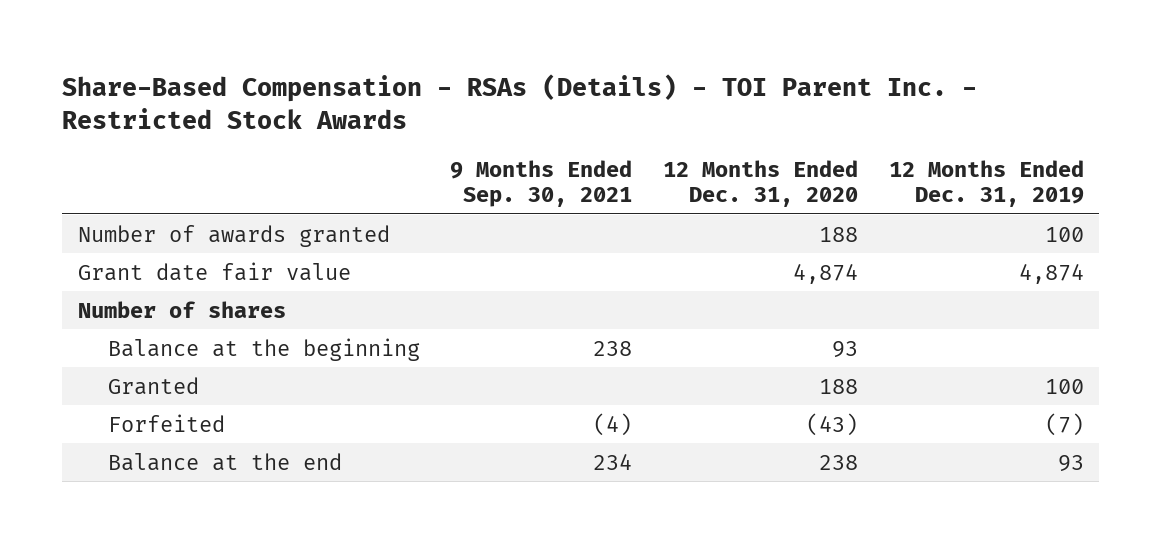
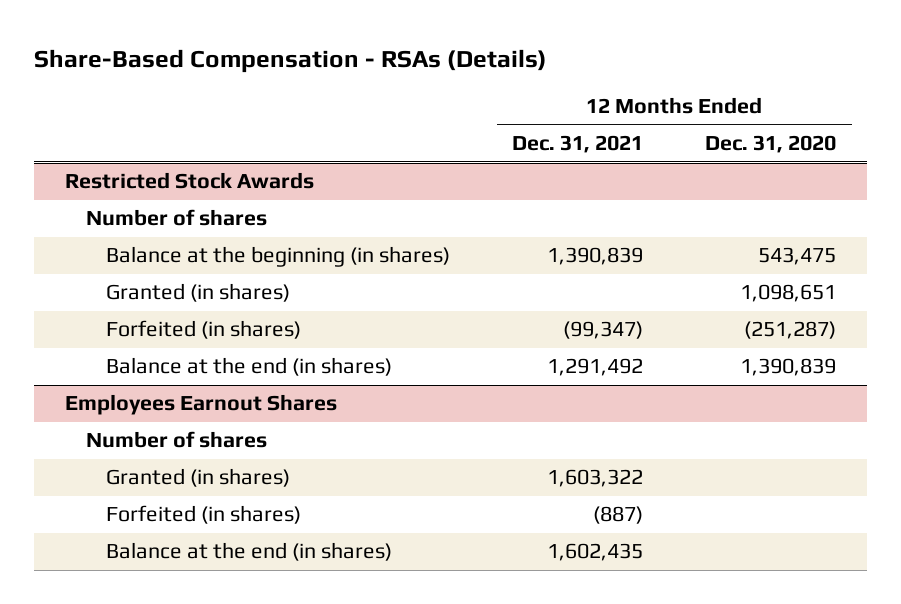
[62,73,978,129] Share-Based Compensation - RSAs (Details) - TOI Parent Inc. - Restricted Stock Awards -> [33,48,547,73] Share-Based Compensation - RSAs (Details)
[450,159,633,208] 9 Months Ended Sep. 30, 2021 -> none
[888,159,1084,208] 12 Months Ended Dec. 31, 2019 -> none
none -> [512,135,644,154] Dec. 31, 2021
[77,224,390,247] Number of awards granted -> none
[77,261,351,281] Grant date fair value -> none
[77,300,286,318] Number of shares -> none
[107,337,420,361] Balance at the beginning -> none
[107,376,199,395] Granted -> none
[107,413,225,432] Forfeited -> none
[107,452,342,471] Balance at the end -> none
none -> [64,172,314,190] Restricted Stock Awards
none -> [85,209,267,227] Number of shares
none -> [106,246,451,268] Balance at the beginning (in shares)
none -> [106,283,291,303] Granted (in shares)
none -> [106,320,302,340] Forfeited (in shares)
none -> [106,357,393,377] Balance at the end (in shares)
none -> [64,394,337,416] Employees Earnout Shares
none -> [85,431,267,449] Number of shares
none -> [106,468,291,488] Granted (in shares)
none -> [106,505,302,525] Forfeited (in shares)
none -> [106,542,393,562] Balance at the end (in shares)

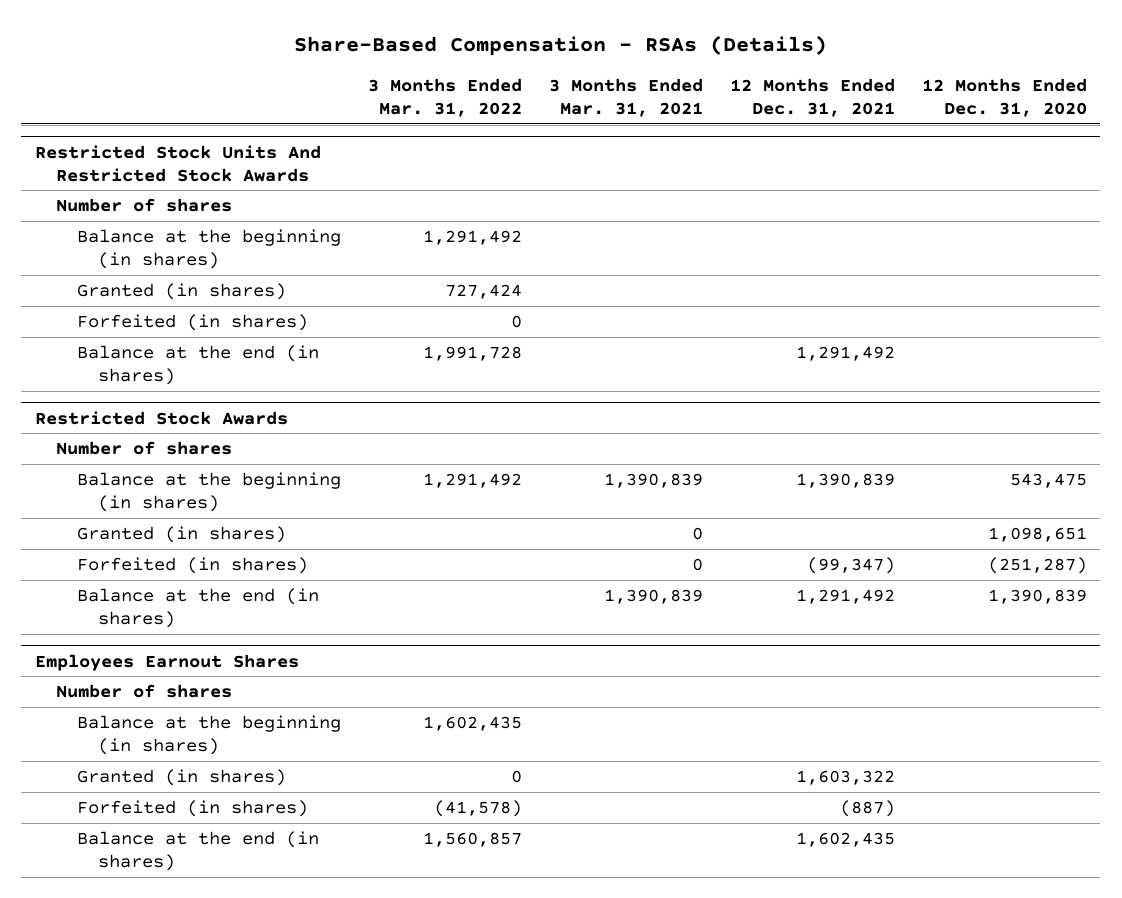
none -> [367,77,522,118] 3 Months Ended Mar. 31, 2022
none -> [548,77,703,118] 3 Months Ended Mar. 31, 2021
none -> [34,144,321,182] Restricted Stock Units And Restricted Stock Awards
none -> [55,197,232,212] Number of shares
none -> [76,228,341,270] Balance at the beginning (in shares)
none -> [76,282,286,300] Granted (in shares)
none -> [76,313,308,331] Forfeited (in shares)
none -> [76,344,319,386] Balance at the end (in shares)
none -> [76,714,341,756] Balance at the beginning (in shares)

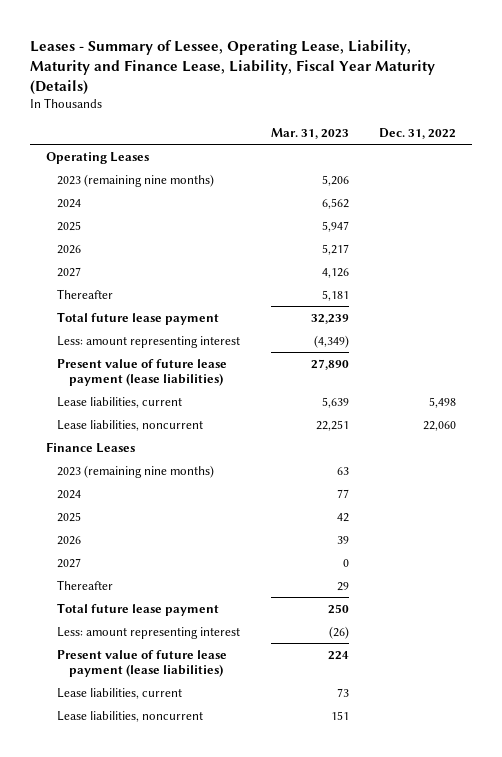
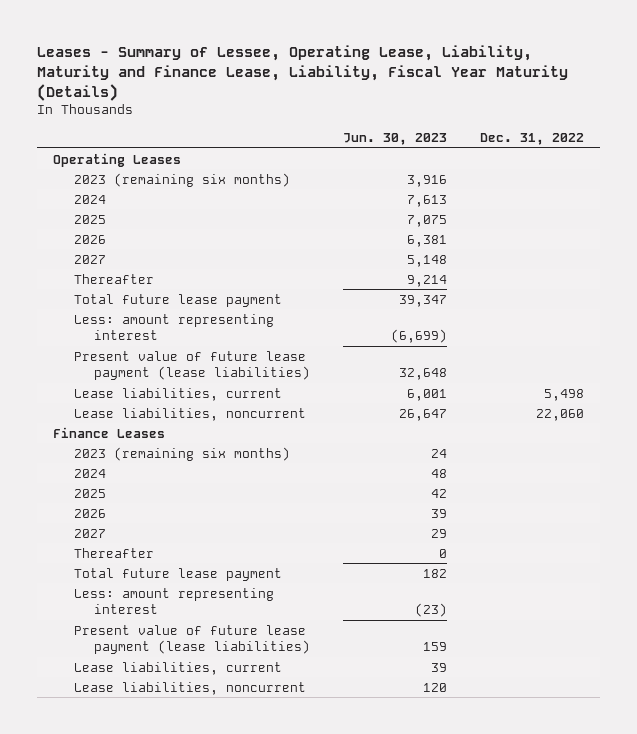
[270,128,349,140] Mar. 31, 2023 -> none
none -> [342,133,447,146] Jun. 30, 2023
[57,173,215,187] 2023 (remaining nine months) -> [73,172,290,187] 2023 (remaining six months)
[57,464,215,478] 2023 (remaining nine months) -> [73,446,290,461] 2023 (remaining six months)

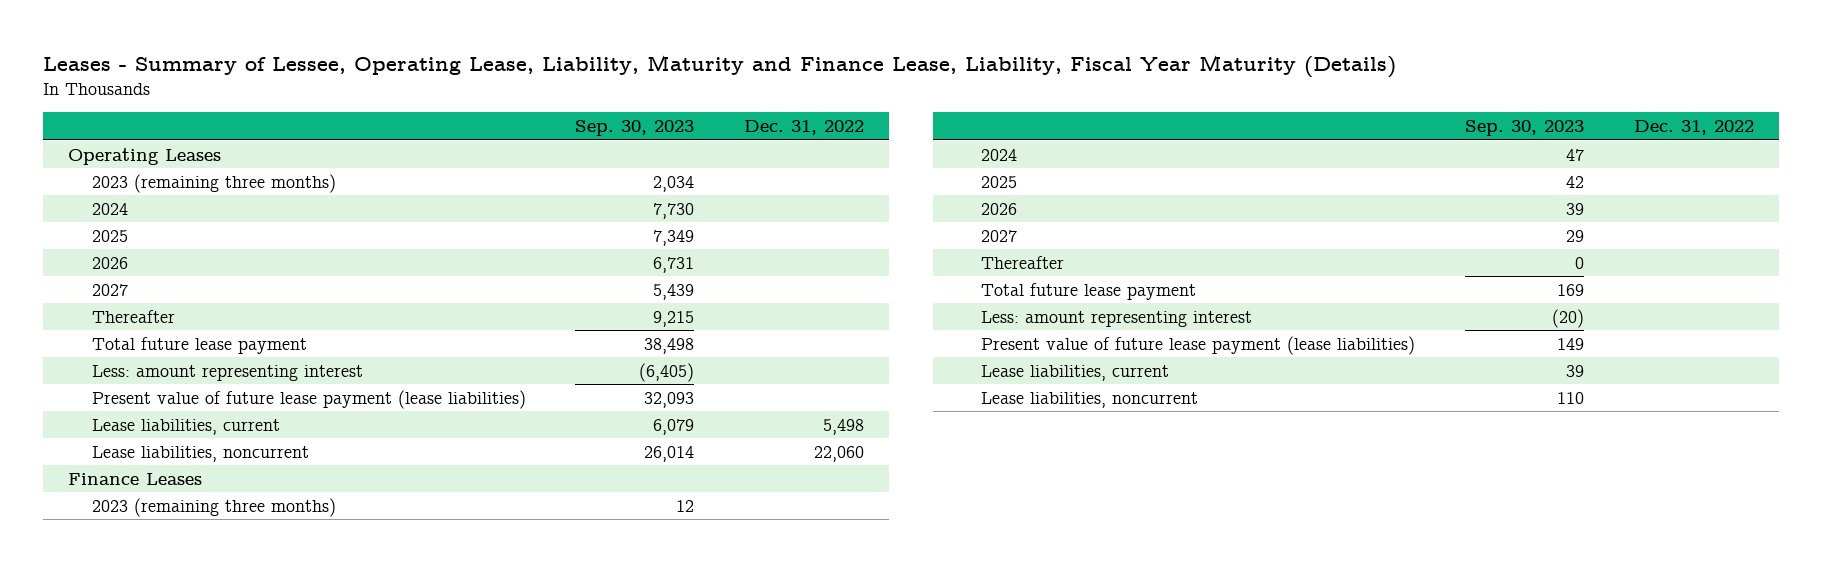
[342,133,447,146] Jun. 30, 2023 -> none
none -> [575,120,695,137] Sep. 30, 2023
[73,172,290,187] 2023 (remaining six months) -> [91,173,336,193] 2023 (remaining three months)
[73,446,290,461] 2023 (remaining six months) -> [91,497,336,517] 2023 (remaining three months)

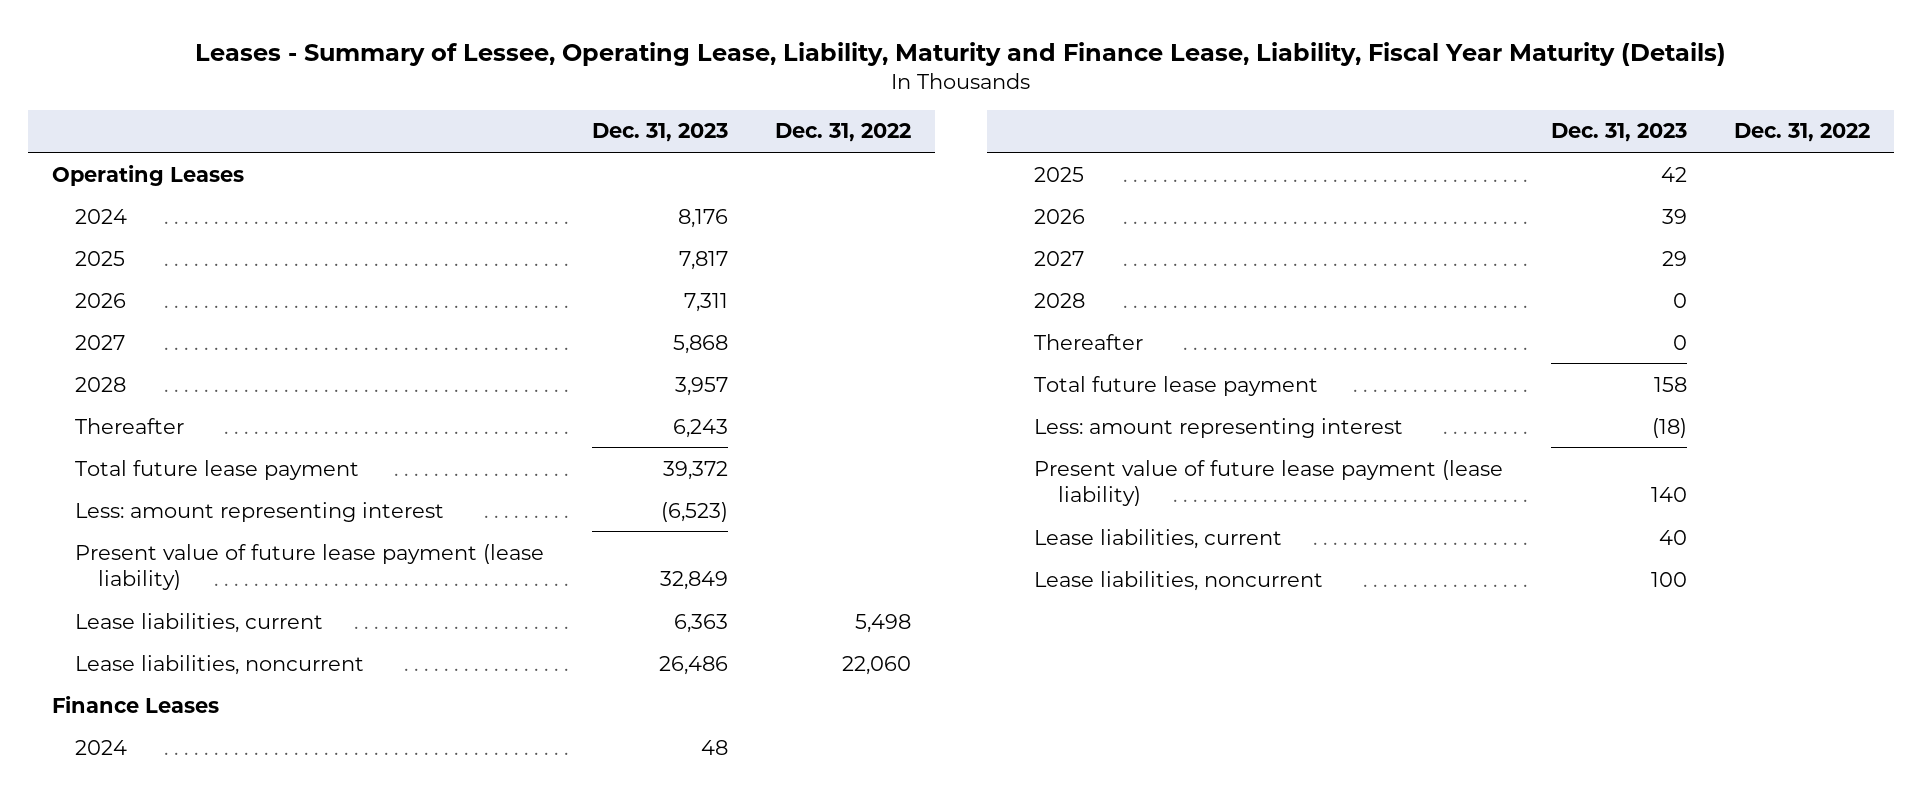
[575,120,695,137] Sep. 30, 2023 -> none
none -> [591,123,728,143] Dec. 31, 2023
[91,173,336,193] 2023 (remaining three months) -> none
none -> [75,376,127,392] 2028
[91,389,526,409] Present value of future lease payment (lease liabilities) -> [75,543,545,590] Present value of future lease payment (lease liability)
[91,497,336,517] 2023 (remaining three months) -> none
none -> [1034,292,1086,308] 2028
[981,335,1416,355] Present value of future lease payment (lease liabilities) -> [1034,459,1504,506] Present value of future lease payment (lease liability)

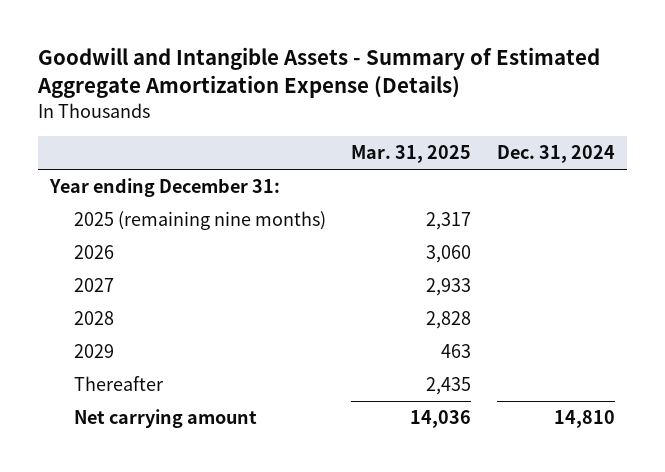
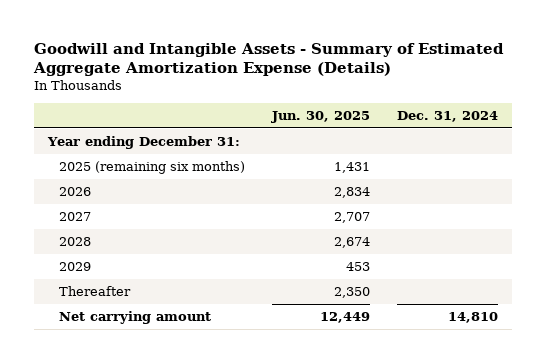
[351,145,472,164] Mar. 31, 2025 -> none
none -> [270,110,370,123] Jun. 30, 2025
[73,211,326,231] 2025 (remaining nine months) -> [58,160,245,174] 2025 (remaining six months)

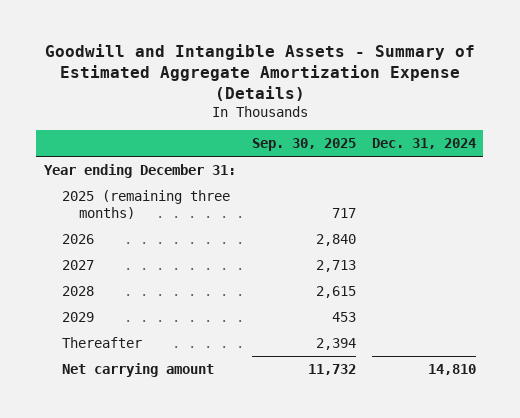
[270,110,370,123] Jun. 30, 2025 -> none
none -> [251,137,356,151] Sep. 30, 2025
[58,160,245,174] 2025 (remaining six months) -> [61,189,230,219] 2025 (remaining three months)

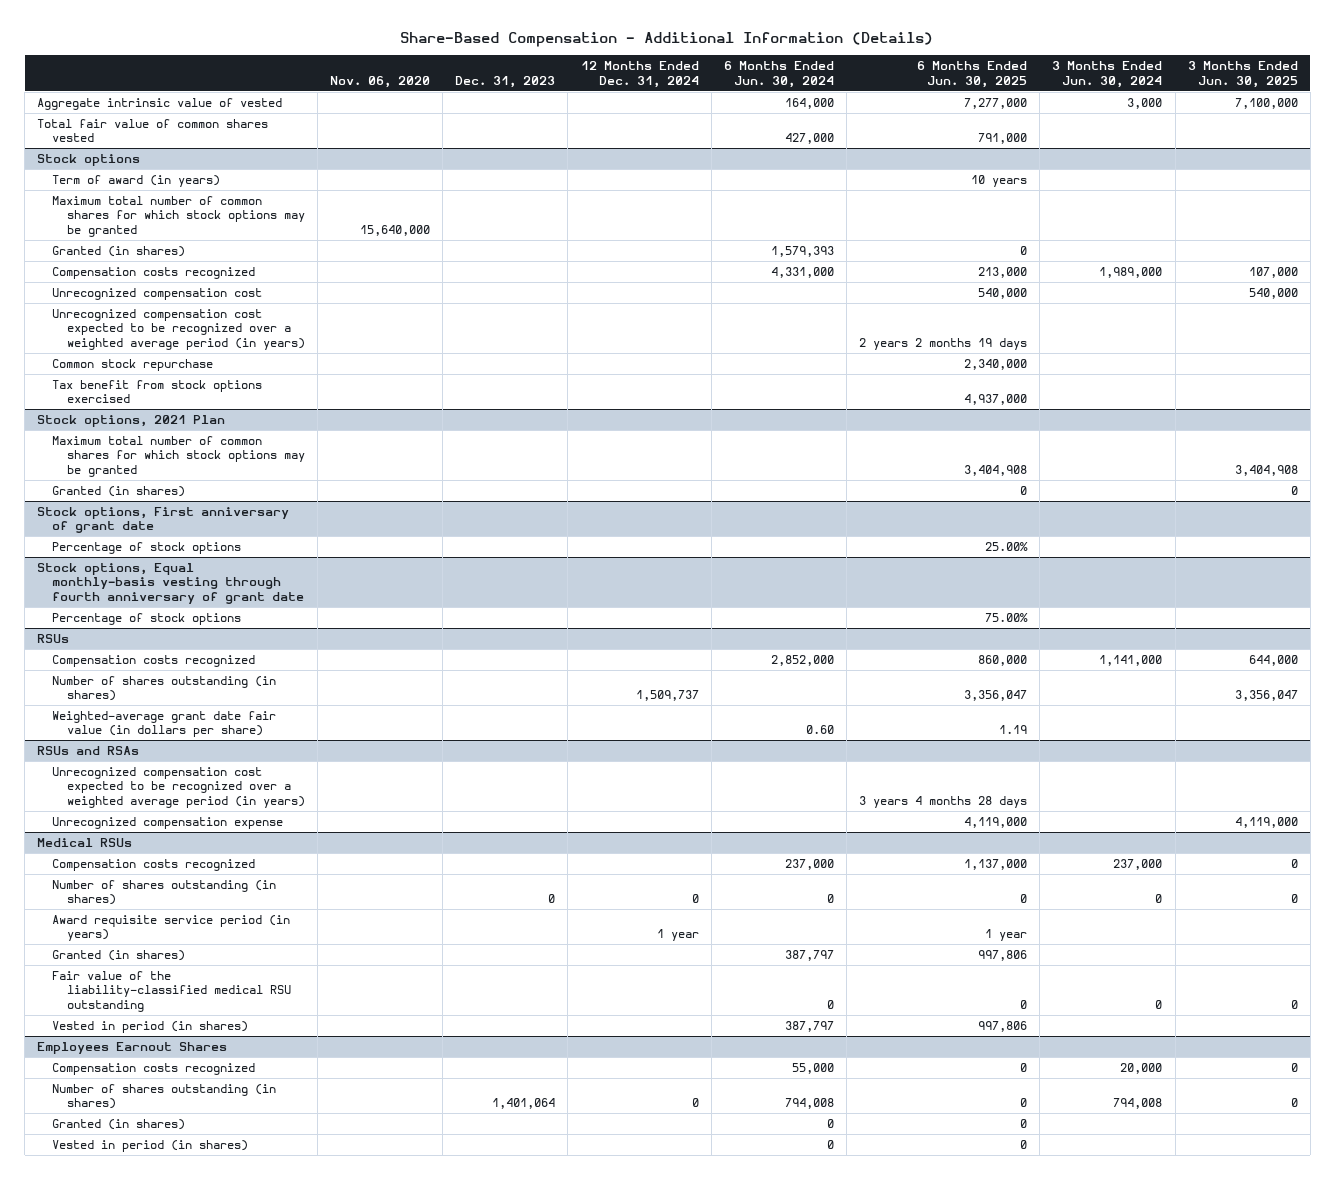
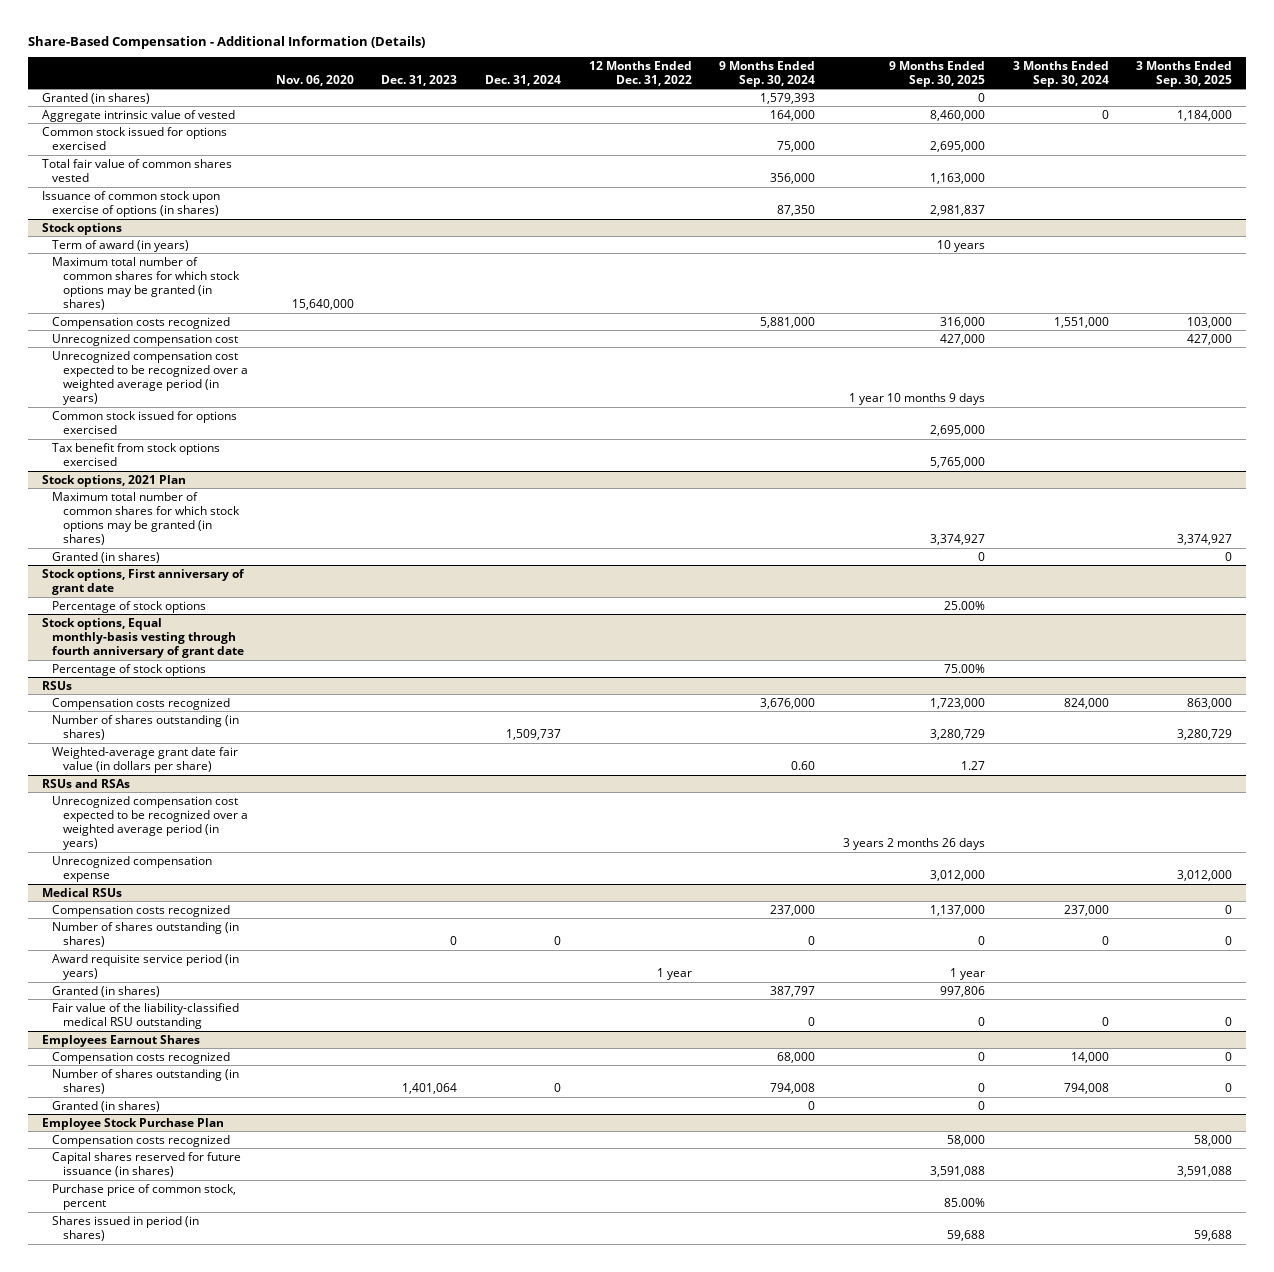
[580,61,699,88] 12 Months Ended Dec. 31, 2024 -> none
[723,61,834,88] 6 Months Ended Jun. 30, 2024 -> none
[917,61,1028,88] 6 Months Ended Jun. 30, 2025 -> none
[1052,61,1163,88] 3 Months Ended Jun. 30, 2024 -> none
[1187,61,1298,88] 3 Months Ended Jun. 30, 2025 -> none
none -> [485,74,562,86] Dec. 31, 2024
none -> [588,60,692,86] 12 Months Ended Dec. 31, 2022
none -> [719,60,816,87] 9 Months Ended Sep. 30, 2024
none -> [889,60,986,87] 9 Months Ended Sep. 30, 2025
none -> [1012,60,1109,87] 3 Months Ended Sep. 30, 2024
none -> [1136,60,1233,87] 3 Months Ended Sep. 30, 2025
none -> [41,92,150,104] Granted (in shares)
none -> [41,126,227,150] Common stock issued for options exercised
none -> [41,190,220,217] Issuance of common stock upon exercise of options (in shares)
[51,246,185,258] Granted (in shares) -> none
[51,196,305,237] Maximum total number of common shares for which stock options may be granted -> [52,256,241,311] Maximum total number of common shares for which stock options may be granted (in shares)
[51,359,213,372] Common stock repurchase -> [52,410,238,434] Common stock issued for options exercised
[51,436,305,477] Maximum total number of common shares for which stock options may be granted -> [52,491,241,546] Maximum total number of common shares for which stock options may be granted (in shares)
[51,1021,248,1034] Vested in period (in shares) -> none
[51,1140,248,1153] Vested in period (in shares) -> none
none -> [41,1117,224,1130] Employee Stock Purchase Plan
none -> [52,1134,231,1147] Compensation costs recognized
none -> [52,1151,242,1177] Capital shares reserved for future issuance (in shares)
none -> [52,1183,237,1210] Purchase price of common stock, percent
none -> [52,1215,200,1241] Shares issued in period (in shares)

